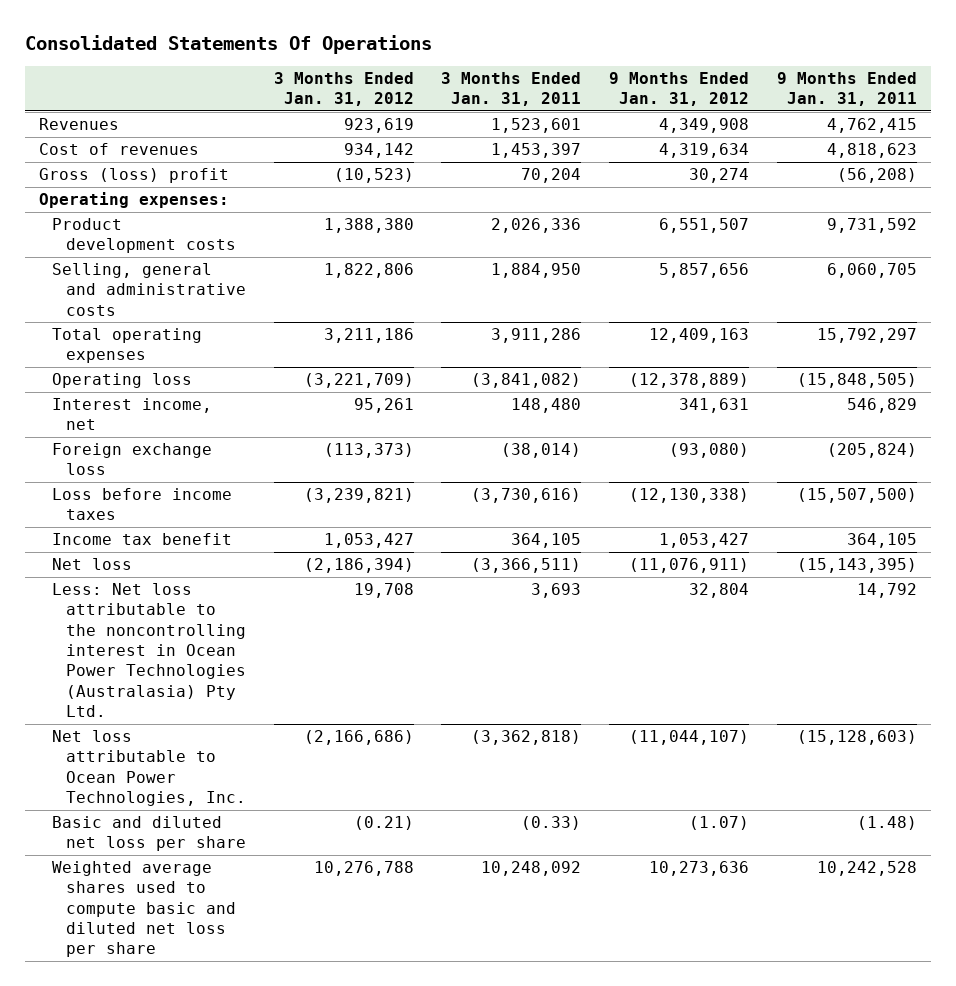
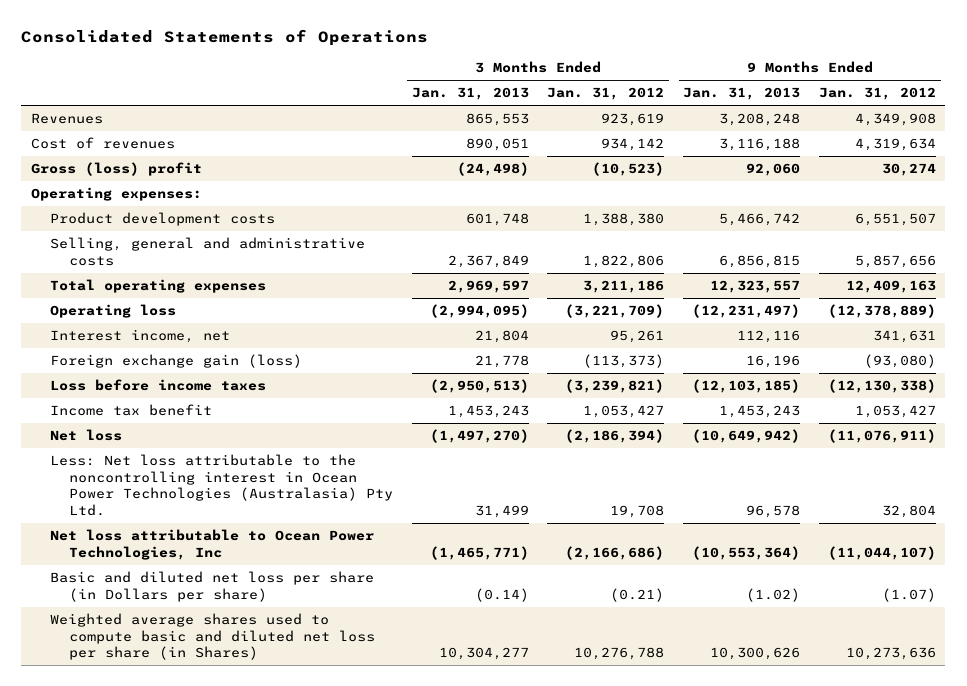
[25,34,433,54] Consolidated Statements Of Operations -> [21,28,429,46] Consolidated Statements of Operations
[441,71,582,107] 3 Months Ended Jan. 31, 2011 -> none
[776,71,917,107] 9 Months Ended Jan. 31, 2011 -> none
none -> [411,87,529,101] Jan. 31, 2013
none -> [683,87,801,101] Jan. 31, 2013
[52,443,213,476] Foreign exchange loss -> [49,354,302,369] Foreign exchange gain (loss)
[52,730,246,807] Net loss attributable to Ocean Power Technologies, Inc. -> [49,529,374,560] Net loss attributable to Ocean Power Technologies, Inc
[52,816,246,852] Basic and diluted net loss per share -> [49,571,374,602] Basic and diluted net loss per share (in Dollars per share)
[52,861,236,958] Weighted average shares used to compute basic and diluted net loss per share -> [49,613,375,661] Weighted average shares used to compute basic and diluted net loss per share (in Shares)

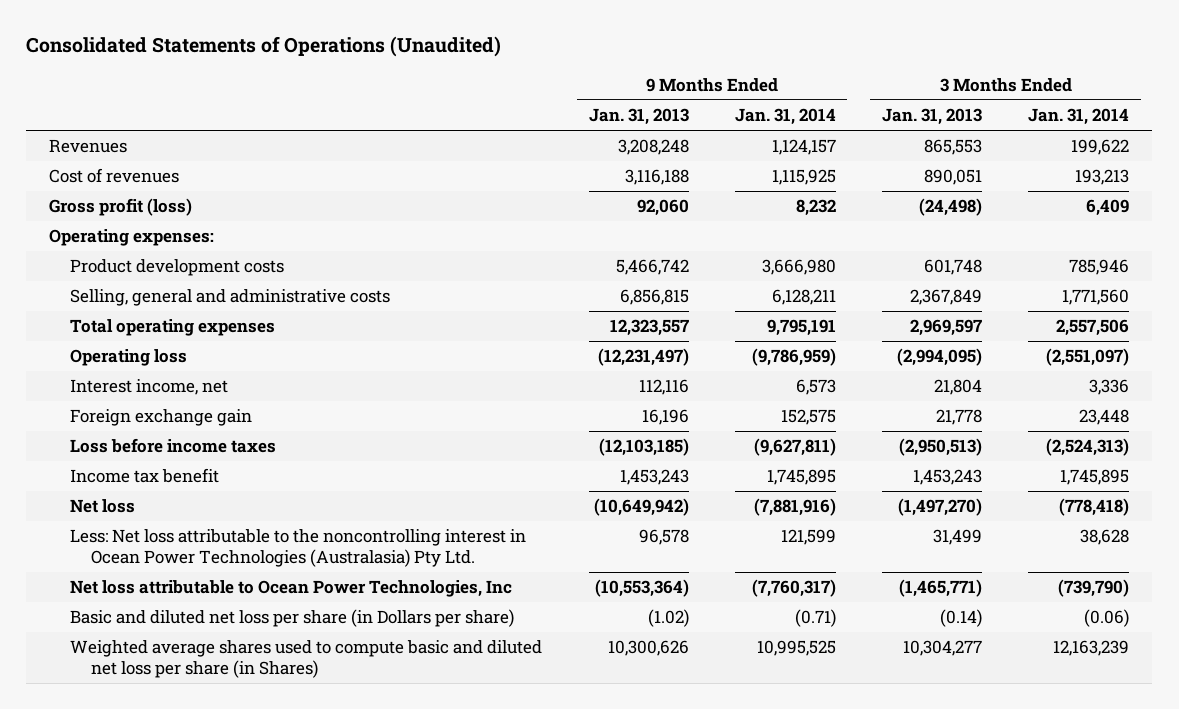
[21,28,429,46] Consolidated Statements of Operations -> [26,36,502,58] Consolidated Statements of Operations (Unaudited)
[547,87,665,101] Jan. 31, 2012 -> none
[819,87,937,101] Jan. 31, 2012 -> none
none -> [734,108,836,126] Jan. 31, 2014
none -> [1028,108,1130,126] Jan. 31, 2014
[30,162,202,177] Gross (loss) profit -> [49,198,193,217] Gross profit (loss)
[49,354,302,369] Foreign exchange gain (loss) -> [70,409,253,427] Foreign exchange gain

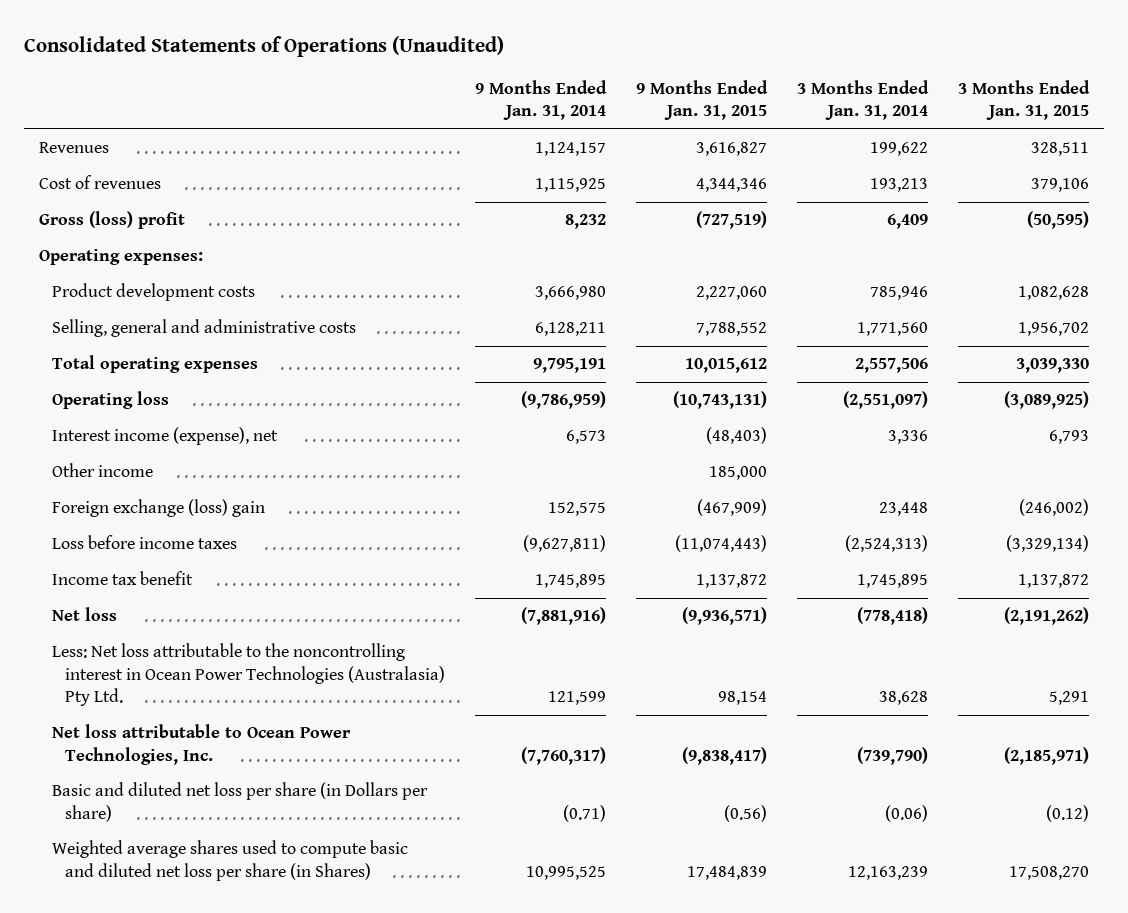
[588,108,689,126] Jan. 31, 2013 -> none
[882,108,983,126] Jan. 31, 2013 -> none
none -> [636,79,769,121] 9 Months Ended Jan. 31, 2015
none -> [958,79,1091,121] 3 Months Ended Jan. 31, 2015
[49,198,193,217] Gross profit (loss) -> [39,211,186,230] Gross (loss) profit
[70,379,229,396] Interest income, net -> [52,427,279,446] Interest income (expense), net
none -> [52,463,154,478] Other income
[70,409,253,427] Foreign exchange gain -> [52,499,266,518] Foreign exchange (loss) gain
[70,580,513,598] Net loss attributable to Ocean Power Technologies, Inc -> [52,724,352,765] Net loss attributable to Ocean Power Technologies, Inc.

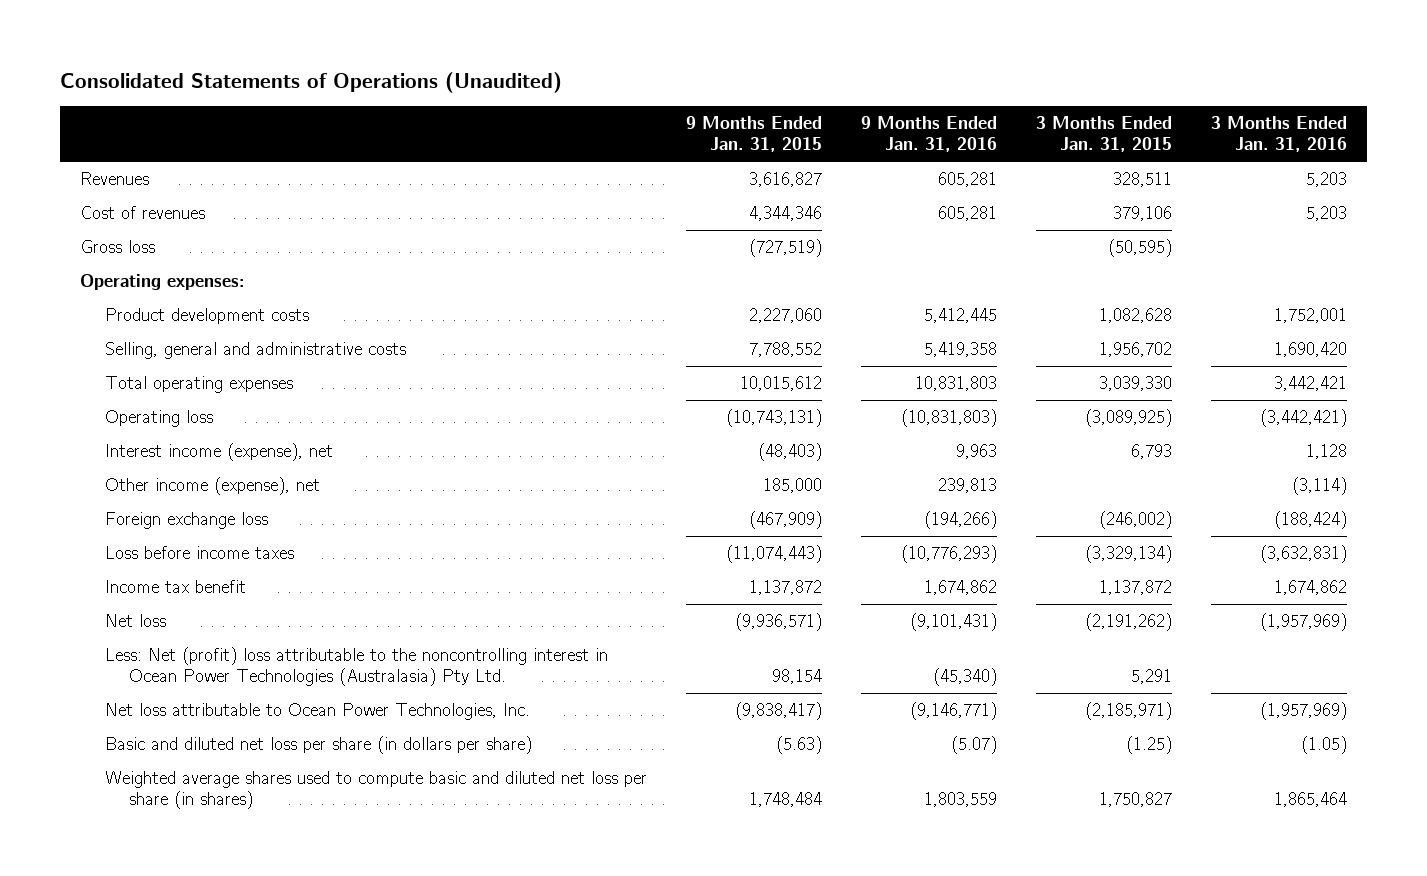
[475,79,608,121] 9 Months Ended Jan. 31, 2014 -> none
[797,79,930,121] 3 Months Ended Jan. 31, 2014 -> none
none -> [860,116,997,153] 9 Months Ended Jan. 31, 2016
none -> [1211,116,1348,153] 3 Months Ended Jan. 31, 2016
[39,211,186,230] Gross (loss) profit -> [79,240,155,254] Gross loss
[52,463,154,478] Other income -> [104,477,320,496] Other income (expense), net
[52,499,266,518] Foreign exchange (loss) gain -> [104,512,268,530] Foreign exchange loss
[52,643,446,707] Less: Net loss attributable to the noncontrolling interest in Ocean Power Technologies (Australasia) Pty Ltd. -> [104,647,608,687] Less: Net (profit) loss attributable to the noncontrolling interest in Ocean Power Technologies (Australasia) Pty Ltd.
[52,782,429,822] Basic and diluted net loss per share (in Dollars per share) -> [104,736,532,755] Basic and diluted net loss per share (in dollars per share)
[724,804,768,822] (0.56) -> [775,736,822,755] (5.63)
[1046,804,1090,822] (0.12) -> [1125,736,1172,755] (1.25)
[52,840,409,881] Weighted average shares used to compute basic and diluted net loss per share (in Shares) -> [104,771,647,810] Weighted average shares used to compute basic and diluted net loss per share (in shares)
[687,865,768,880] 17,484,839 -> [748,792,822,808] 1,748,484
[1009,865,1090,880] 17,508,270 -> [1098,792,1172,808] 1,750,827

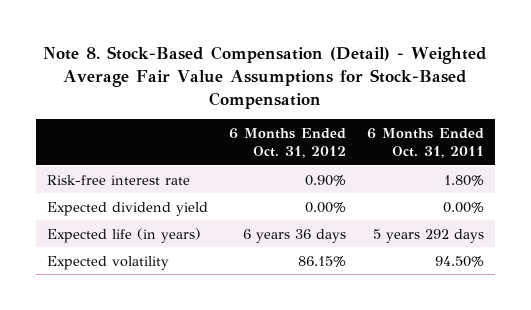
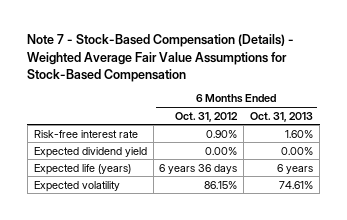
[43,46,488,109] Note 8. Stock-Based Compensation (Detail) - Weighted Average Fair Value Assumptions for Stock-Based Compensation -> [27,34,295,82] Note 7 - Stock-Based Compensation (Details) - Weighted Average Fair Value Assumptions for Stock-Based Compensation
[367,128,485,159] 6 Months Ended Oct. 31, 2011 -> none
none -> [250,111,314,122] Oct. 31, 2013
[46,227,201,243] Expected life (in years) -> [33,163,131,175] Expected life (years)

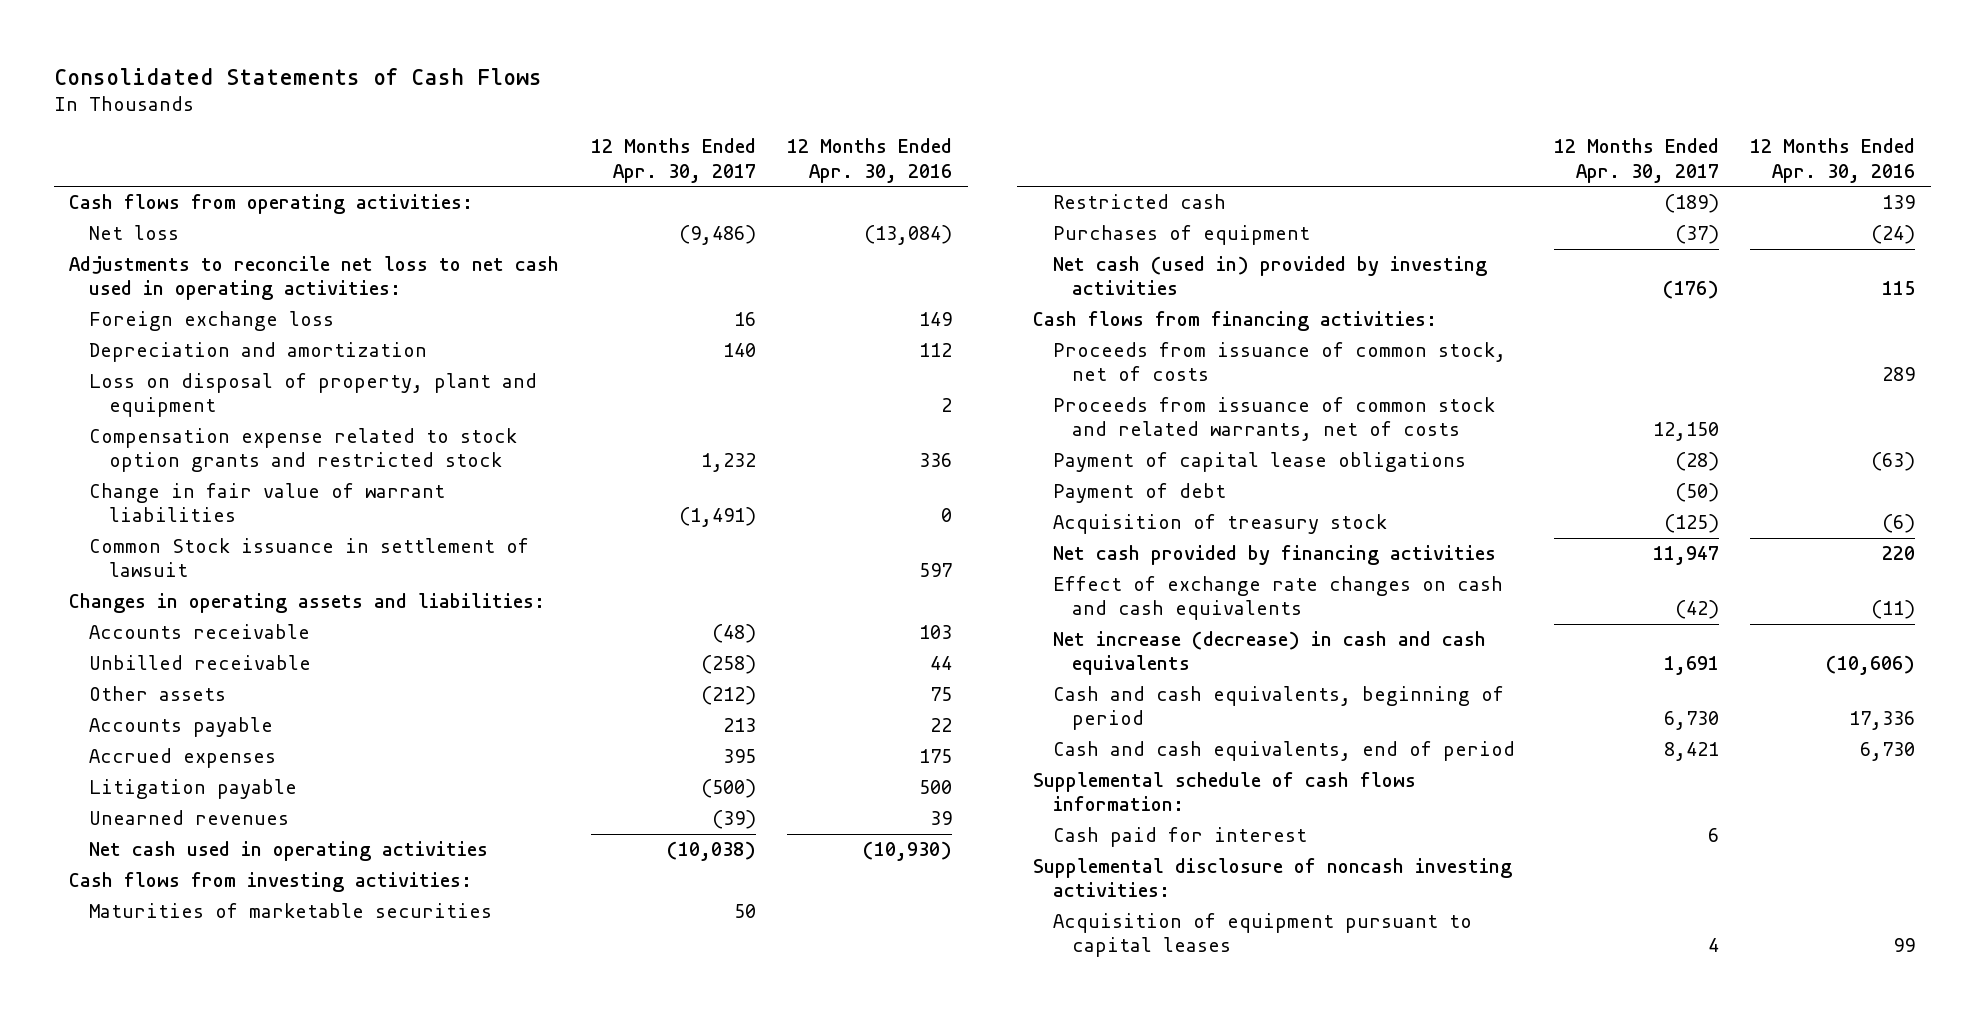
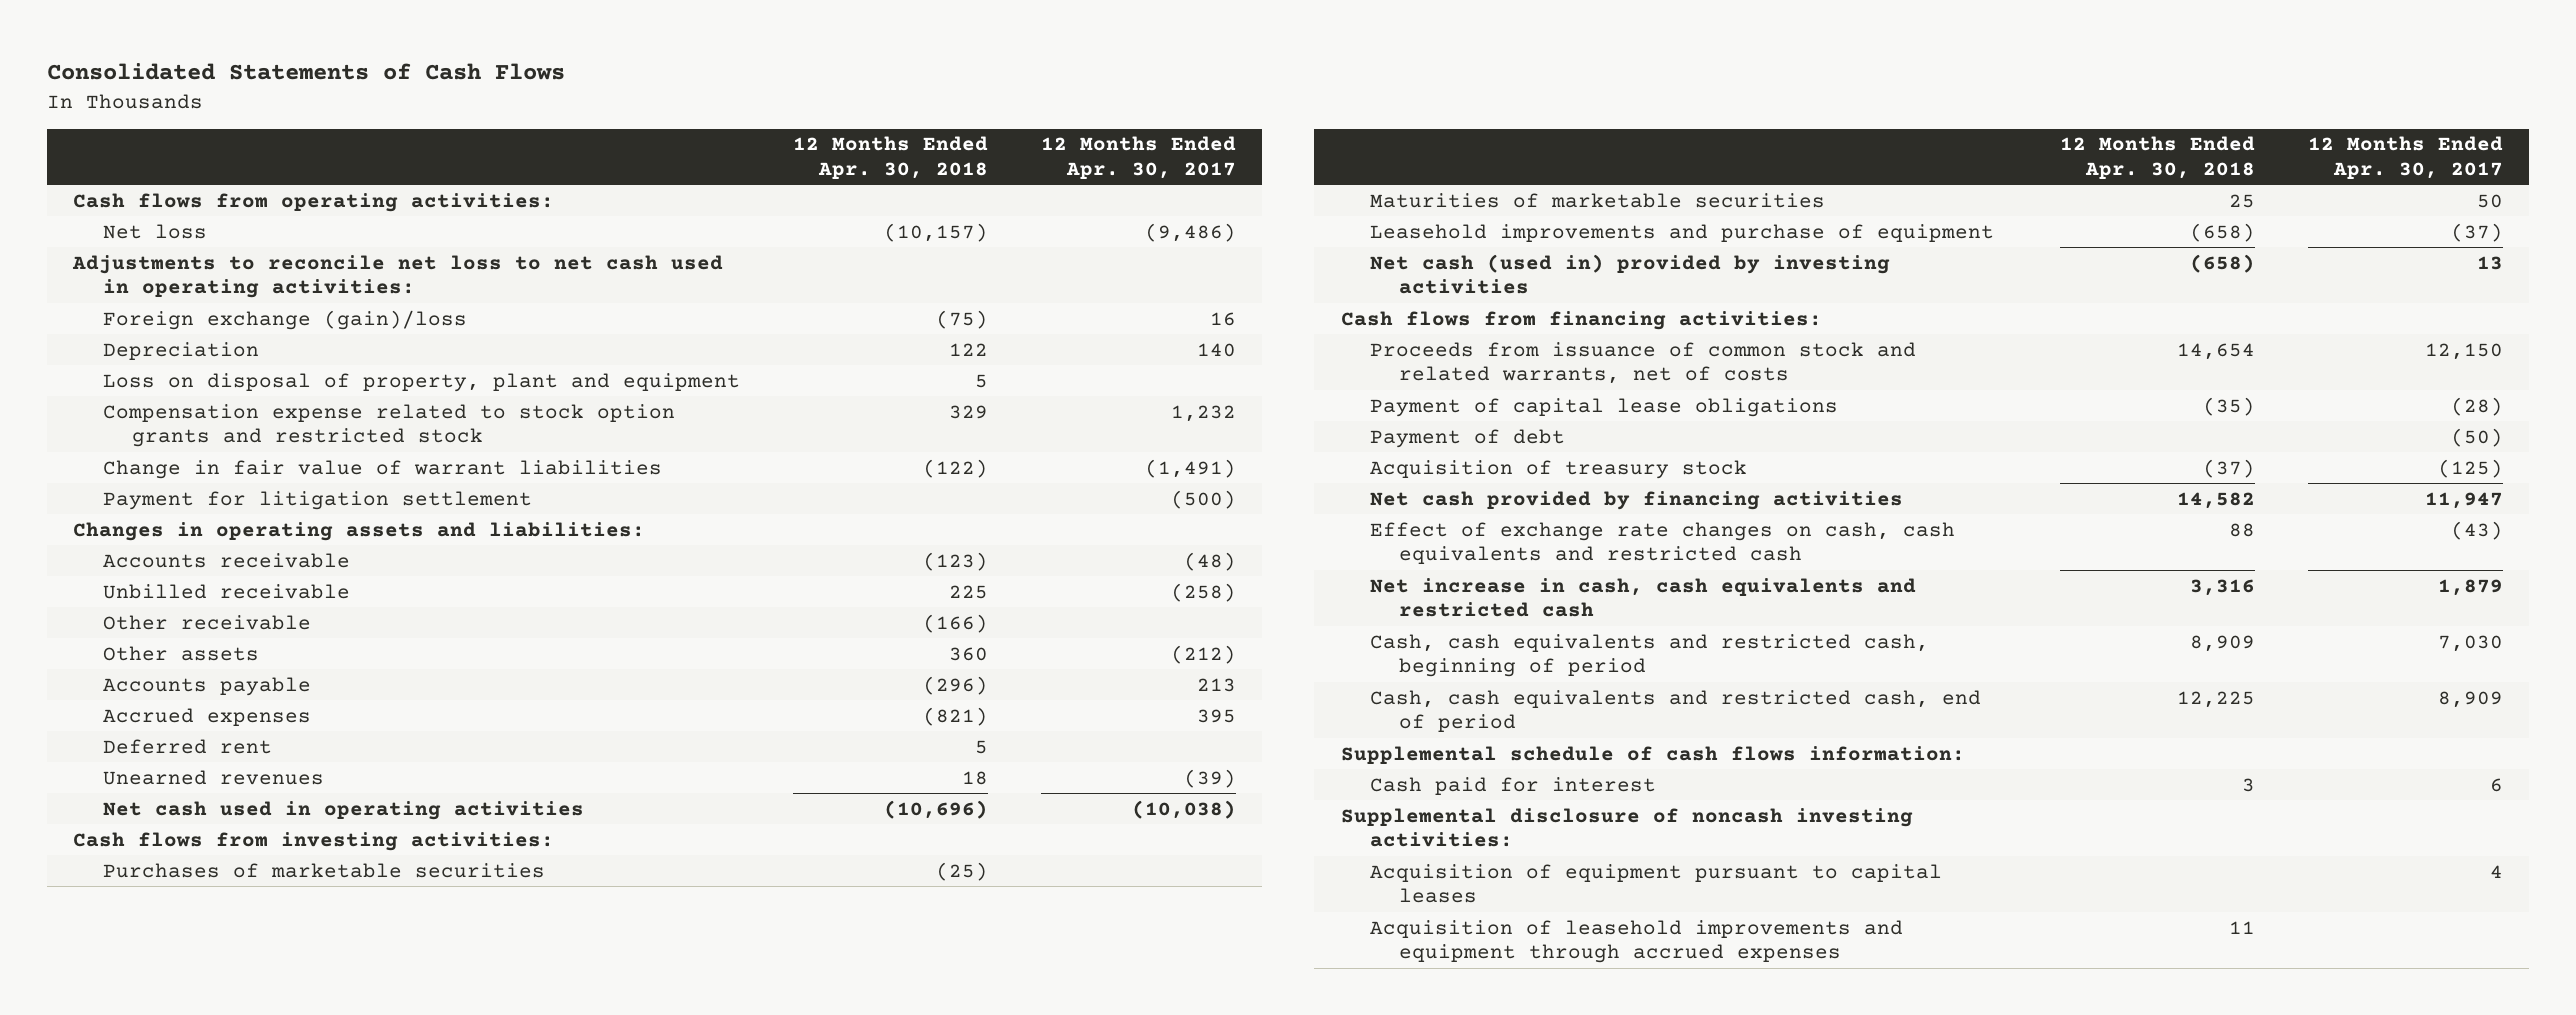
[786,138,952,183] 12 Months Ended Apr. 30, 2016 -> none
none -> [792,136,988,179] 12 Months Ended Apr. 30, 2018
[89,311,335,332] Foreign exchange loss -> [102,309,467,330] Foreign exchange (gain)/loss
[89,342,428,363] Depreciation and amortization -> [102,341,259,360] Depreciation
[89,538,530,578] Common Stock issuance in settlement of lawsuit -> none
none -> [102,490,532,510] Payment for litigation settlement
none -> [102,614,311,630] Other receivable
[89,779,298,800] Litigation payable -> none
none -> [102,738,272,754] Deferred rent
none -> [102,862,545,878] Purchases of marketable securities
[1052,194,1226,210] Restricted cash -> none
[1052,225,1310,246] Purchases of equipment -> [1370,223,1995,242] Leasehold improvements and purchase of equipment
[1662,280,1719,300] (176) -> [2476,255,2503,270] 13
[1052,342,1506,382] Proceeds from issuance of common stock, net of costs -> none
[1052,576,1503,621] Effect of exchange rate changes on cash and cash equivalents -> [1370,521,1956,565] Effect of exchange rate changes on cash, cash equivalents and restricted cash
[1674,600,1719,620] (42) -> [2450,520,2503,540] (43)
[1052,631,1486,676] Net increase (decrease) in cash and cash equivalents -> [1370,577,1917,618] Net increase in cash, cash equivalents and restricted cash
[1663,656,1719,676] 1,691 -> [2437,578,2503,596] 1,879
[1052,686,1504,731] Cash and cash equivalents, beginning of period -> [1370,633,1930,678] Cash, cash equivalents and restricted cash, beginning of period
[1663,711,1719,731] 6,730 -> [2437,634,2503,652] 7,030
[1052,741,1515,762] Cash and cash equivalents, end of period -> [1370,689,1982,733] Cash, cash equivalents and restricted cash, end of period
[1663,742,1719,762] 8,421 -> [2437,690,2503,708] 8,909
none -> [1370,919,1904,964] Acquisition of leasehold improvements and equipment through accrued expenses

